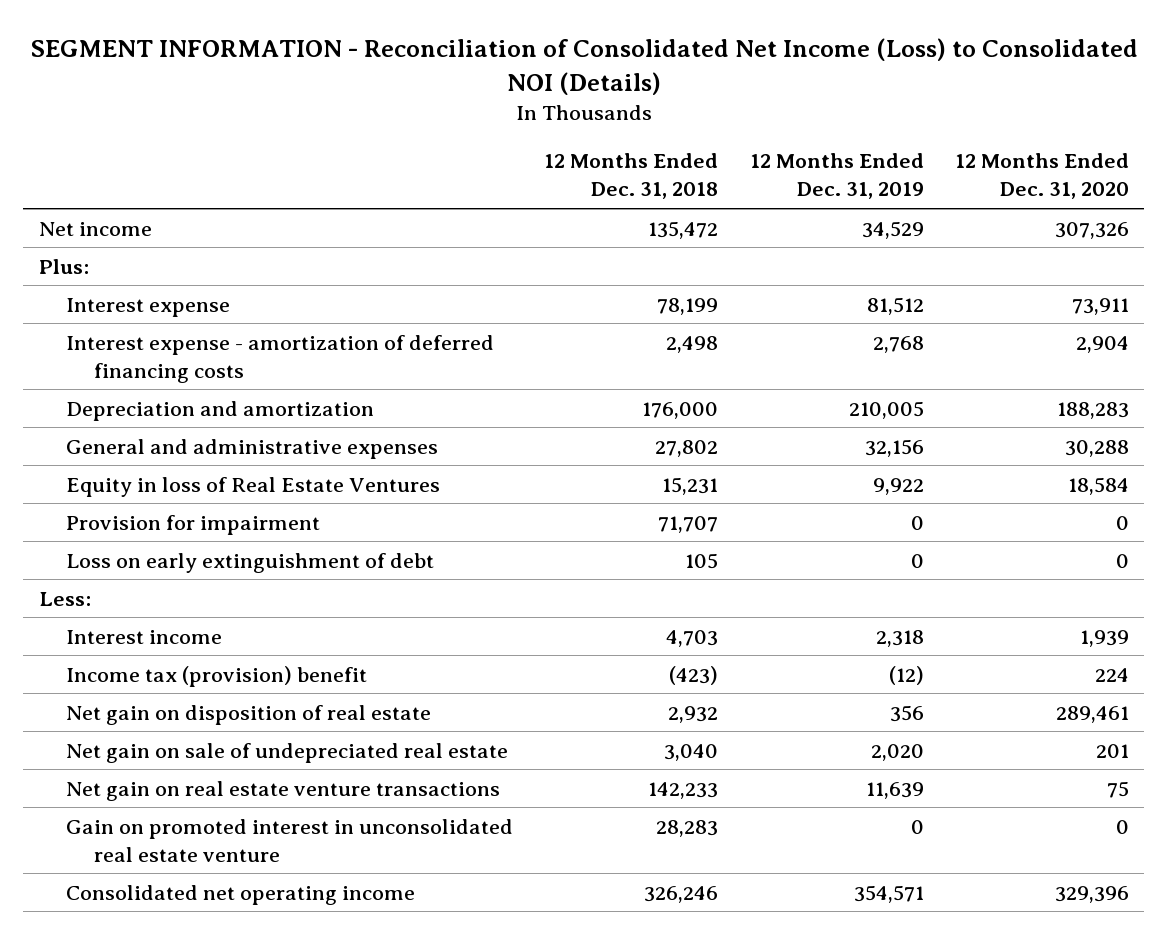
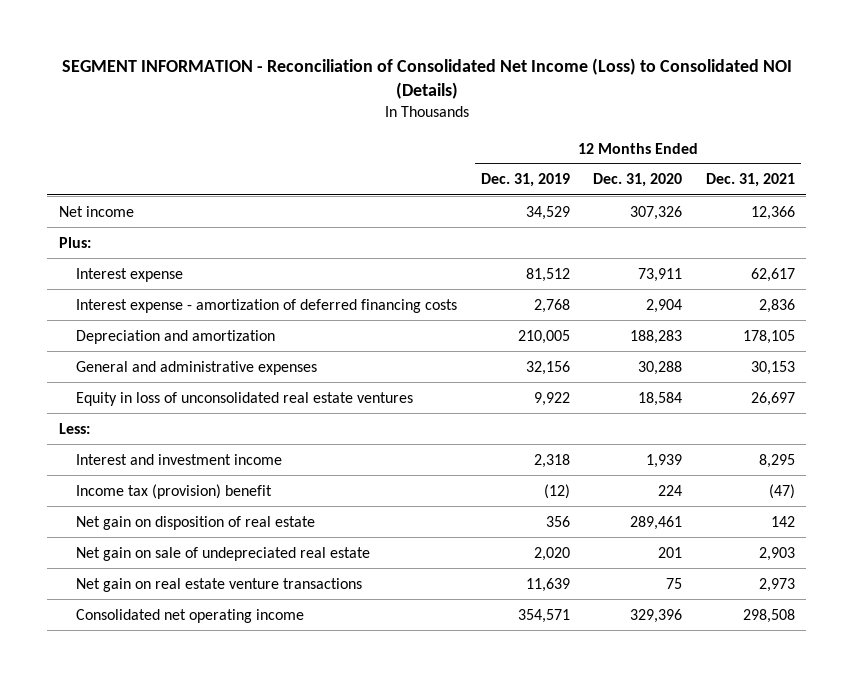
[544,153,719,200] 12 Months Ended Dec. 31, 2018 -> none
none -> [705,173,795,188] Dec. 31, 2021
[66,514,321,535] Provision for impairment -> none
[66,552,435,573] Loss on early extinguishment of debt -> none
[66,476,441,497] Equity in loss of Real Estate Ventures -> [76,391,414,406] Equity in loss of unconsolidated real estate ventures
[66,629,223,644] Interest income -> [76,453,283,465] Interest and investment income
[66,818,514,862] Gain on promoted interest in unconsolidated real estate venture -> none

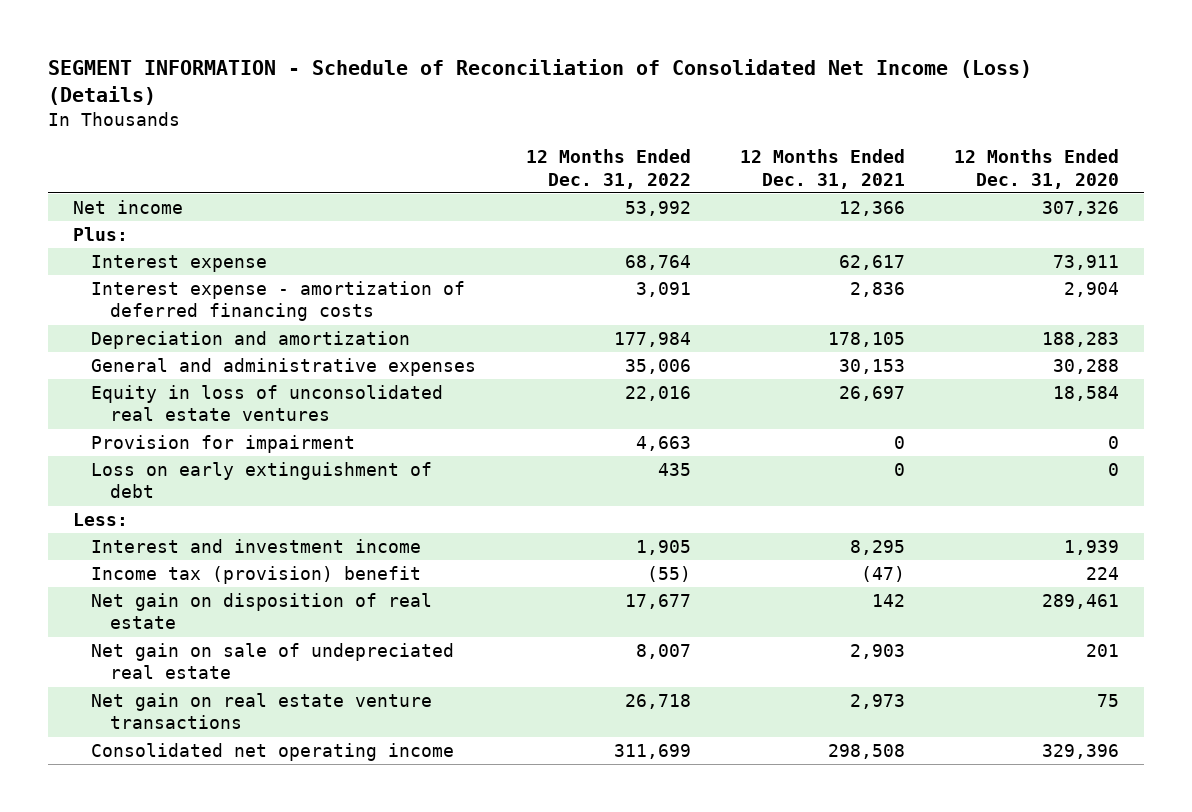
[61,57,792,99] SEGMENT INFORMATION - Reconciliation of Consolidated Net Income (Loss) to Consolidated NOI (Details) -> [48,59,1033,106] SEGMENT INFORMATION - Schedule of Reconciliation of Consolidated Net Income (Loss) (Details)
[480,173,570,188] Dec. 31, 2019 -> none
none -> [525,149,691,189] 12 Months Ended Dec. 31, 2022
none -> [91,434,356,453] Provision for impairment
none -> [91,461,433,499] Loss on early extinguishment of debt

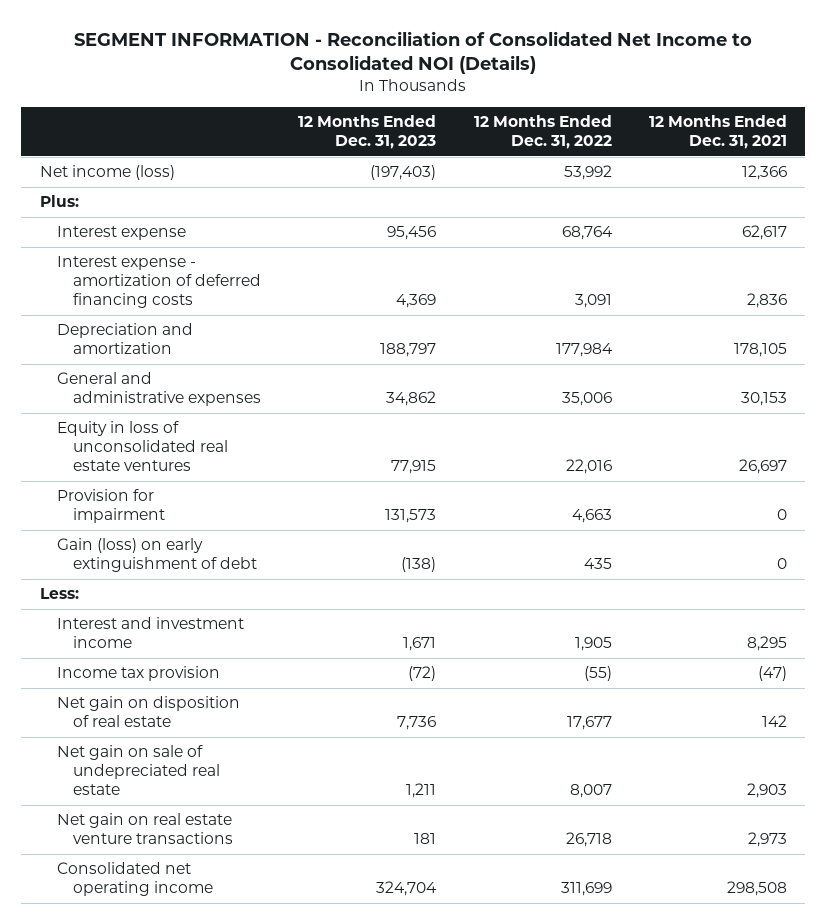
[48,59,1033,106] SEGMENT INFORMATION - Schedule of Reconciliation of Consolidated Net Income (Loss) (Details) -> [74,30,753,75] SEGMENT INFORMATION - Reconciliation of Consolidated Net Income to Consolidated NOI (Details)
[953,149,1119,189] 12 Months Ended Dec. 31, 2020 -> none
none -> [298,115,437,150] 12 Months Ended Dec. 31, 2023
[72,199,183,214] Net income -> [40,165,176,181] Net income (loss)
[91,461,433,499] Loss on early extinguishment of debt -> [56,538,258,573] Gain (loss) on early extinguishment of debt
[91,565,422,584] Income tax (provision) benefit -> [56,666,220,682] Income tax provision

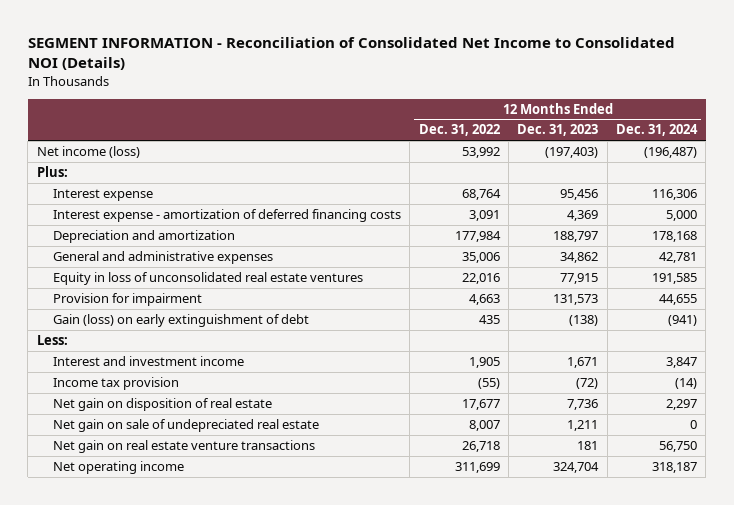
[648,115,787,150] 12 Months Ended Dec. 31, 2021 -> none
none -> [615,124,698,137] Dec. 31, 2024
[56,862,214,897] Consolidated net operating income -> [53,460,185,474] Net operating income

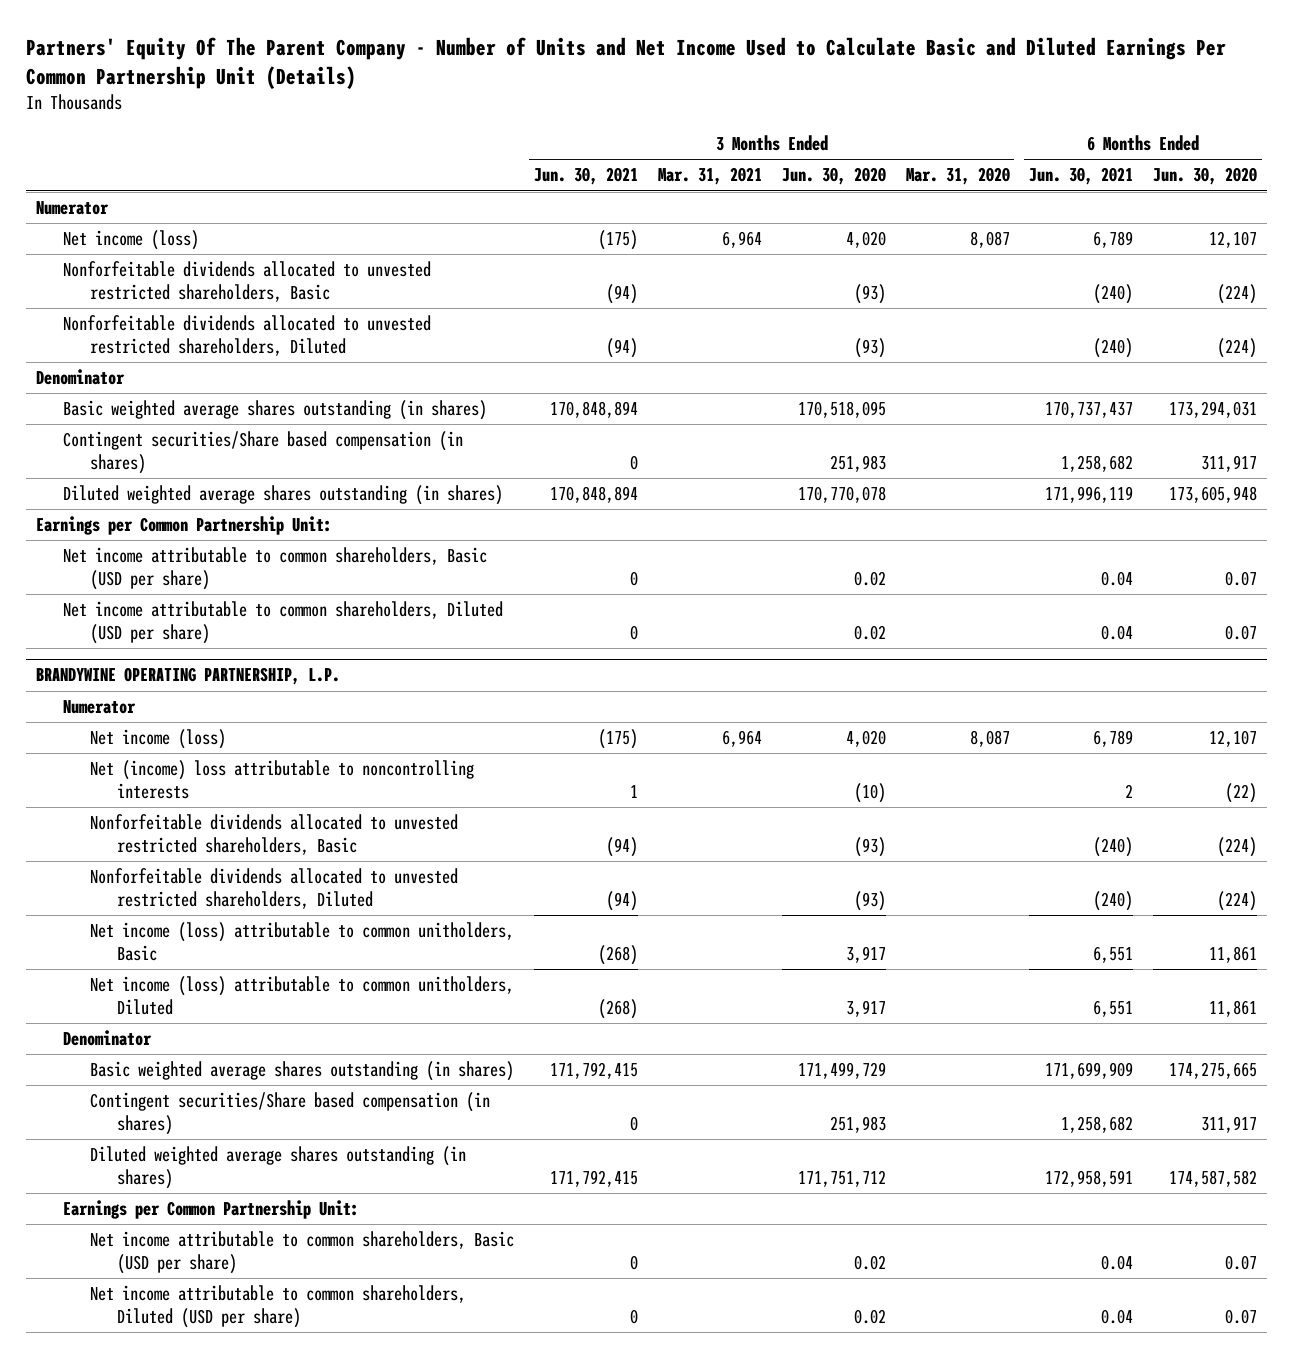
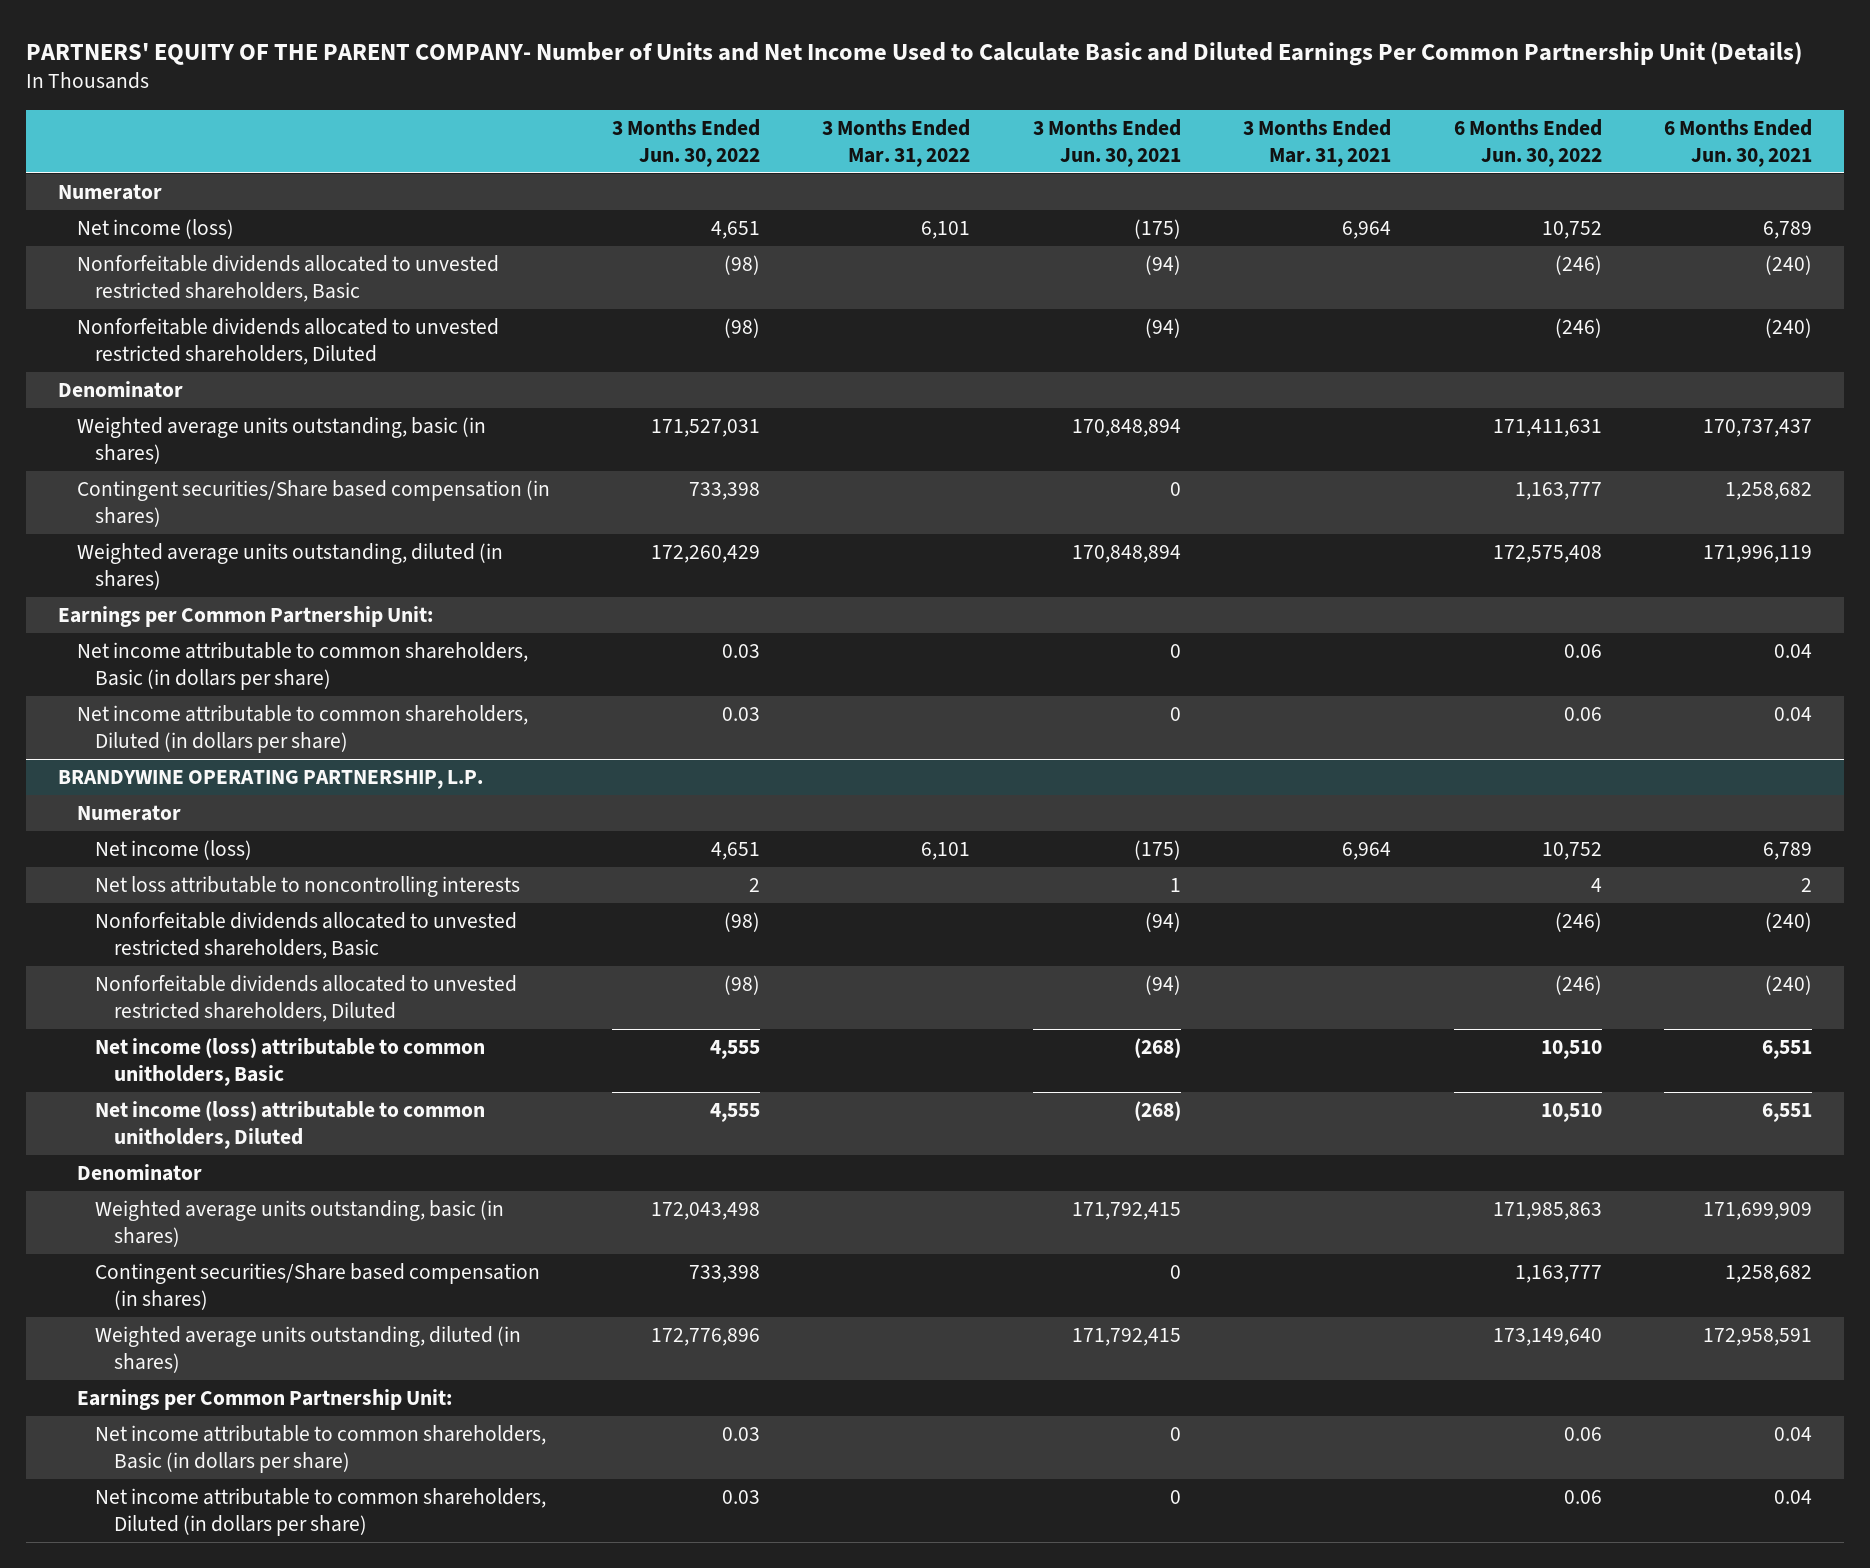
[26,37,1227,90] Partners' Equity Of The Parent Company - Number of Units and Net Income Used to Calculate Basic and Diluted Earnings Per Common Partnership Unit (Details) -> [26,41,1803,66] PARTNERS' EQUITY OF THE PARENT COMPANY- Number of Units and Net Income Used to Calculate Basic and Diluted Earnings Per Common Partnership Unit (Details)
[781,167,886,186] Jun. 30, 2020 -> none
[905,167,1010,186] Mar. 31, 2020 -> none
[1153,167,1258,186] Jun. 30, 2020 -> none
none -> [612,118,761,167] 3 Months Ended Jun. 30, 2022
none -> [822,118,971,167] 3 Months Ended Mar. 31, 2022
none -> [1453,118,1602,167] 6 Months Ended Jun. 30, 2022
[63,400,488,421] Basic weighted average shares outstanding (in shares) -> [76,416,486,465] Weighted average units outstanding, basic (in shares)
[63,485,504,506] Diluted weighted average shares outstanding (in shares) -> [76,542,503,591] Weighted average units outstanding, diluted (in shares)
[63,547,488,590] Net income attributable to common shareholders, Basic (USD per share) -> [76,641,528,691] Net income attributable to common shareholders, Basic (in dollars per share)
[63,601,504,644] Net income attributable to common shareholders, Diluted (USD per share) -> [76,704,528,754] Net income attributable to common shareholders, Diluted (in dollars per share)
[89,760,474,799] Net (income) loss attributable to noncontrolling interests -> [95,875,521,897] Net loss attributable to noncontrolling interests
[89,1061,514,1082] Basic weighted average shares outstanding (in shares) -> [95,1199,505,1248] Weighted average units outstanding, basic (in shares)
[89,1146,466,1189] Diluted weighted average shares outstanding (in shares) -> [95,1325,522,1374] Weighted average units outstanding, diluted (in shares)
[89,1231,514,1274] Net income attributable to common shareholders, Basic (USD per share) -> [95,1424,547,1474] Net income attributable to common shareholders, Basic (in dollars per share)
[89,1285,466,1328] Net income attributable to common shareholders, Diluted (USD per share) -> [95,1487,547,1537] Net income attributable to common shareholders, Diluted (in dollars per share)

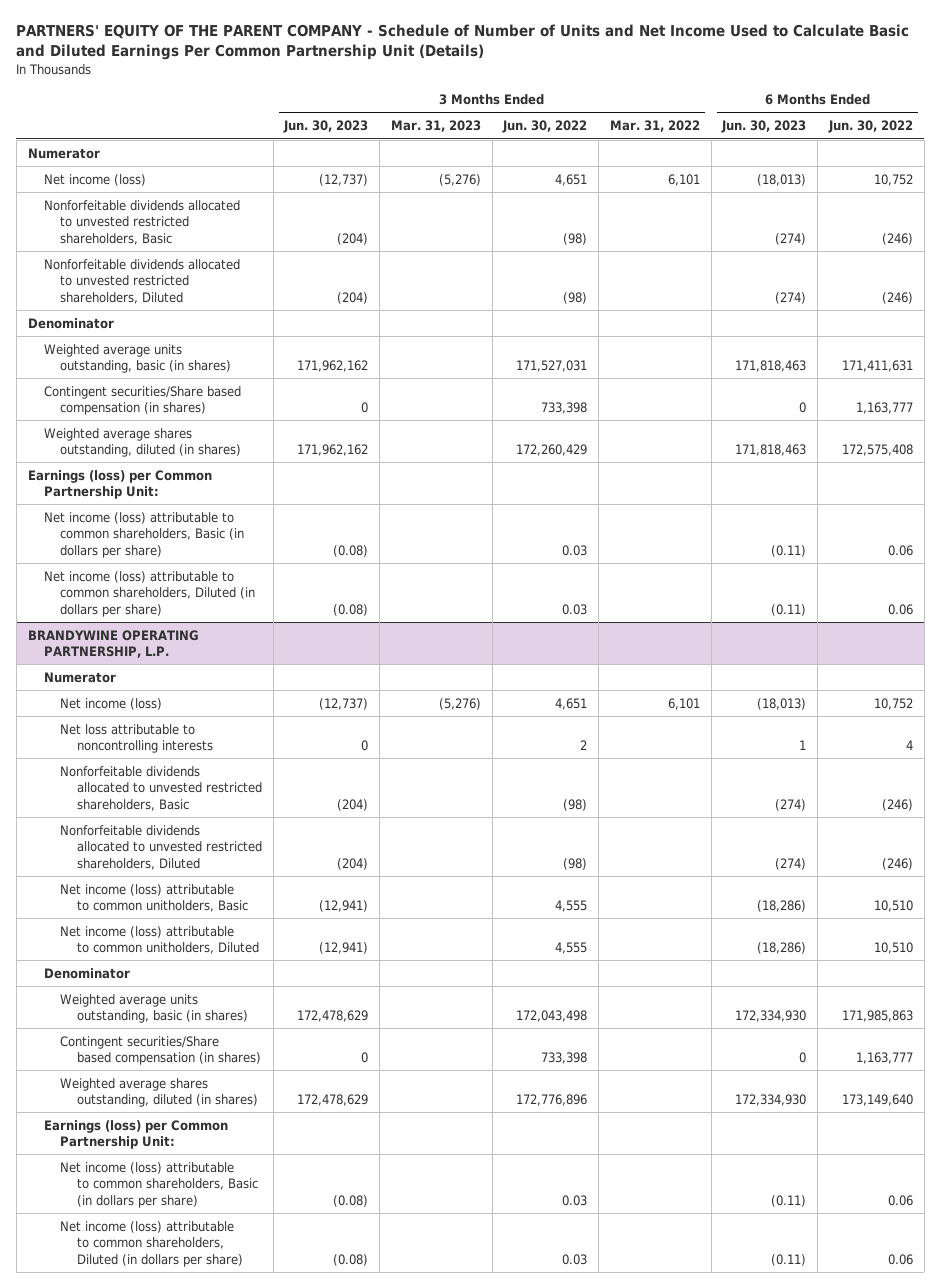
[26,41,1803,66] PARTNERS' EQUITY OF THE PARENT COMPANY- Number of Units and Net Income Used to Calculate Basic and Diluted Earnings Per Common Partnership Unit (Details) -> [16,24,910,61] PARTNERS' EQUITY OF THE PARENT COMPANY - Schedule of Number of Units and Net Income Used to Calculate Basic and Diluted Earnings Per Common Partnership Unit (Details)
[1032,118,1181,167] 3 Months Ended Jun. 30, 2021 -> none
[1243,118,1392,167] 3 Months Ended Mar. 31, 2021 -> none
[1664,118,1813,167] 6 Months Ended Jun. 30, 2021 -> none
none -> [283,120,369,134] Jun. 30, 2023
none -> [390,120,481,133] Mar. 31, 2023
none -> [721,120,807,134] Jun. 30, 2023
[76,542,503,591] Weighted average units outstanding, diluted (in shares) -> [44,427,242,458] Weighted average shares outstanding, diluted (in shares)
[57,605,433,627] Earnings per Common Partnership Unit: -> [27,469,212,500] Earnings (loss) per Common Partnership Unit:
[76,641,528,691] Net income attributable to common shareholders, Basic (in dollars per share) -> [44,511,245,558] Net income (loss) attributable to common shareholders, Basic (in dollars per share)
[76,704,528,754] Net income attributable to common shareholders, Diluted (in dollars per share) -> [44,570,256,617] Net income (loss) attributable to common shareholders, Diluted (in dollars per share)
[95,1325,522,1374] Weighted average units outstanding, diluted (in shares) -> [60,1077,258,1108] Weighted average shares outstanding, diluted (in shares)
[76,1388,452,1410] Earnings per Common Partnership Unit: -> [44,1119,229,1150] Earnings (loss) per Common Partnership Unit:
[95,1424,547,1474] Net income attributable to common shareholders, Basic (in dollars per share) -> [60,1161,258,1208] Net income (loss) attributable to common shareholders, Basic (in dollars per share)
[95,1487,547,1537] Net income attributable to common shareholders, Diluted (in dollars per share) -> [60,1220,243,1267] Net income (loss) attributable to common shareholders, Diluted (in dollars per share)

